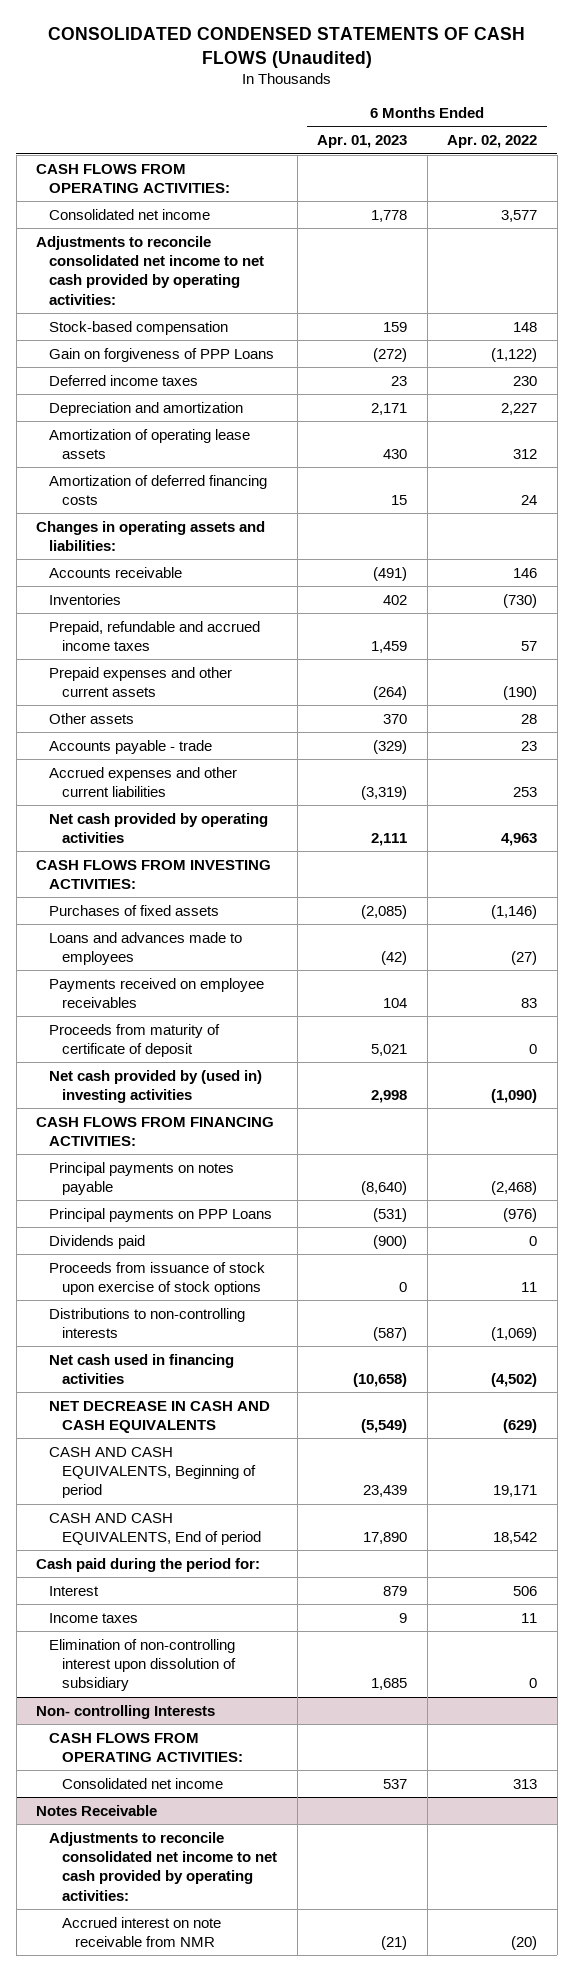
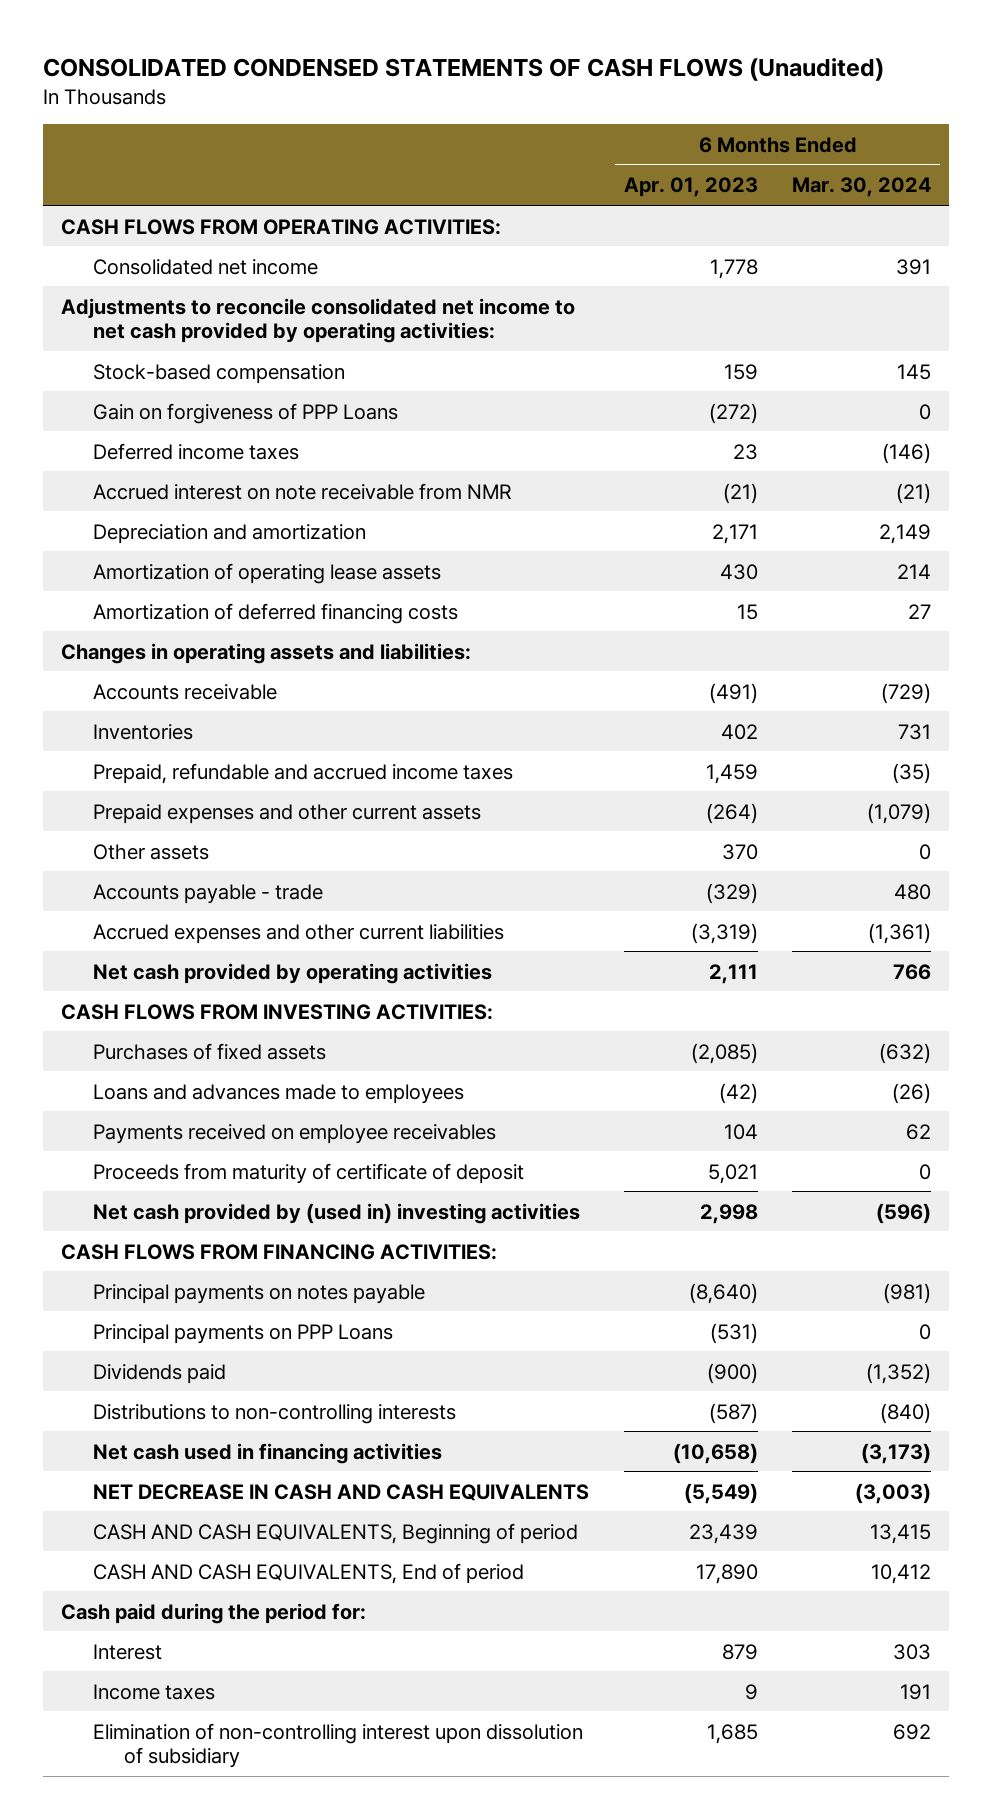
[447,135,538,149] Apr. 02, 2022 -> none
none -> [792,177,932,198] Mar. 30, 2024
none -> [92,482,512,500] Accrued interest on note receivable from NMR
[49,1261,266,1296] Proceeds from issuance of stock upon exercise of stock options -> none
[36,1704,216,1719] Non- controlling Interests -> none
[49,1732,244,1763] CASH FLOWS FROM OPERATING ACTIVITIES: -> none
[62,1777,224,1789] Consolidated net income -> none
[36,1804,158,1816] Notes Receivable -> none
[49,1831,278,1901] Adjustments to reconcile consolidated net income to net cash provided by operating activities: -> none
[62,1916,222,1948] Accrued interest on note receivable from NMR -> none

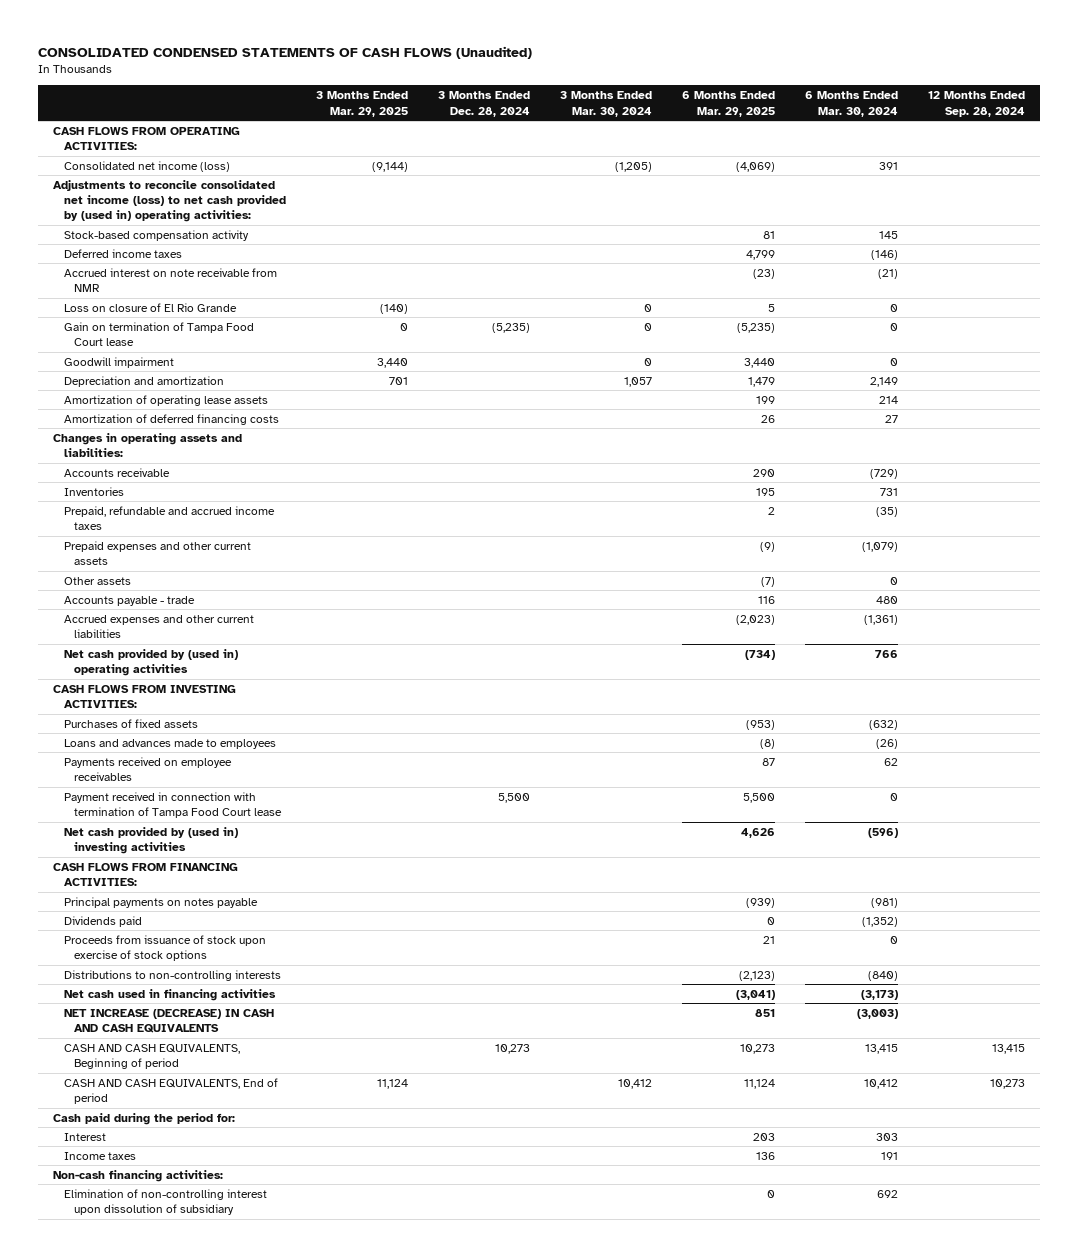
[623,177,758,198] Apr. 01, 2023 -> none
none -> [315,91,408,117] 3 Months Ended Mar. 29, 2025
none -> [437,91,530,117] 3 Months Ended Dec. 28, 2024
none -> [559,91,652,117] 3 Months Ended Mar. 30, 2024
none -> [681,91,775,117] 6 Months Ended Mar. 29, 2025
none -> [927,91,1025,117] 12 Months Ended Sep. 28, 2024
[92,402,398,424] Gain on forgiveness of PPP Loans -> none
[92,258,318,275] Consolidated net income -> [63,160,230,172] Consolidated net income (loss)
[60,297,575,343] Adjustments to reconcile consolidated net income to net cash provided by operating activities: -> [53,179,286,223] Adjustments to reconcile consolidated net income (loss) to net cash provided by (used in) operating activities:
[92,363,345,384] Stock-based compensation -> [63,229,249,241] Stock-based compensation activity
none -> [63,302,237,312] Loss on closure of El Rio Grande
none -> [63,321,254,347] Gain on termination of Tampa Food Court lease
none -> [63,356,174,368] Goodwill impairment
[92,962,492,984] Net cash provided by operating activities -> [63,648,238,677] Net cash provided by (used in) operating activities
[92,1162,524,1184] Proceeds from maturity of certificate of deposit -> none
none -> [63,791,283,819] Payment received in connection with termination of Tampa Food Court lease
[92,1323,393,1344] Principal payments on PPP Loans -> none
none -> [63,934,266,962] Proceeds from issuance of stock upon exercise of stock options
[92,1483,589,1501] NET DECREASE IN CASH AND CASH EQUIVALENTS -> [63,1008,274,1034] NET INCREASE (DECREASE) IN CASH AND CASH EQUIVALENTS
none -> [53,1169,224,1182] Non-cash financing activities:

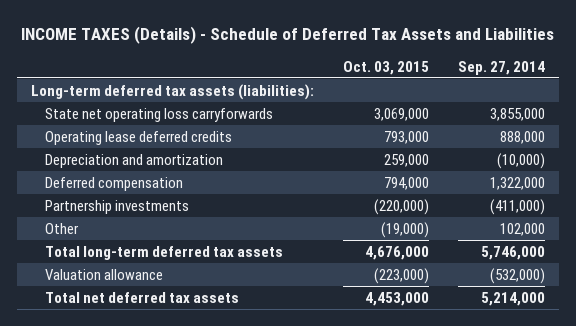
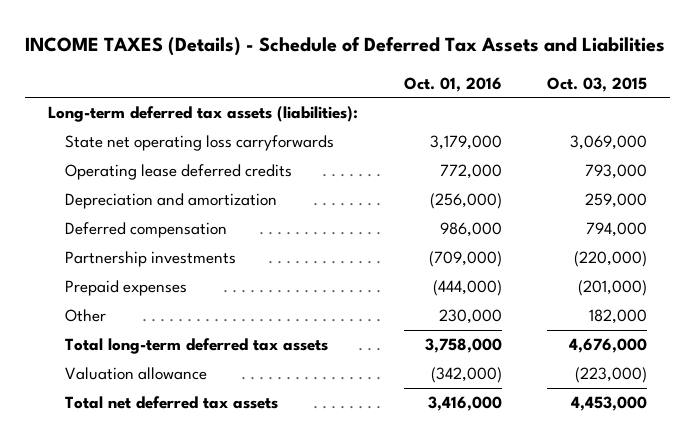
[457,60,545,75] Sep. 27, 2014 -> none
none -> [403,76,502,92] Oct. 01, 2016
none -> [64,279,187,296] Prepaid expenses
[381,221,430,238] (19,000) -> [589,308,648,324] 182,000

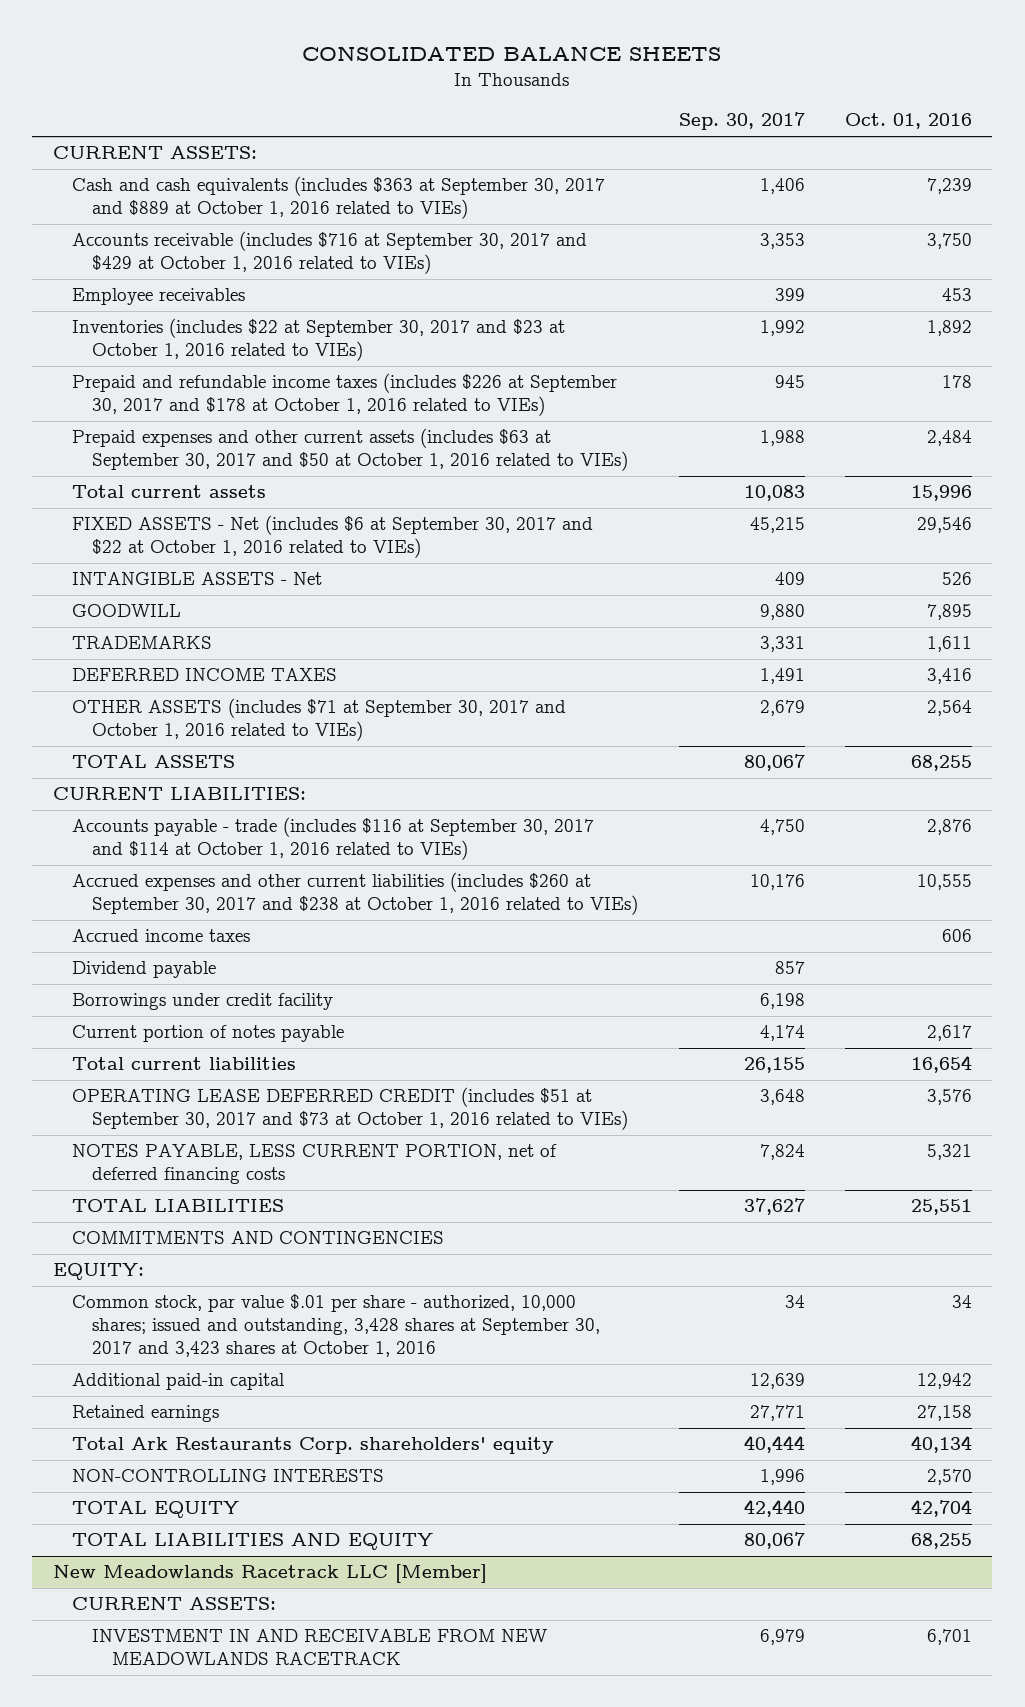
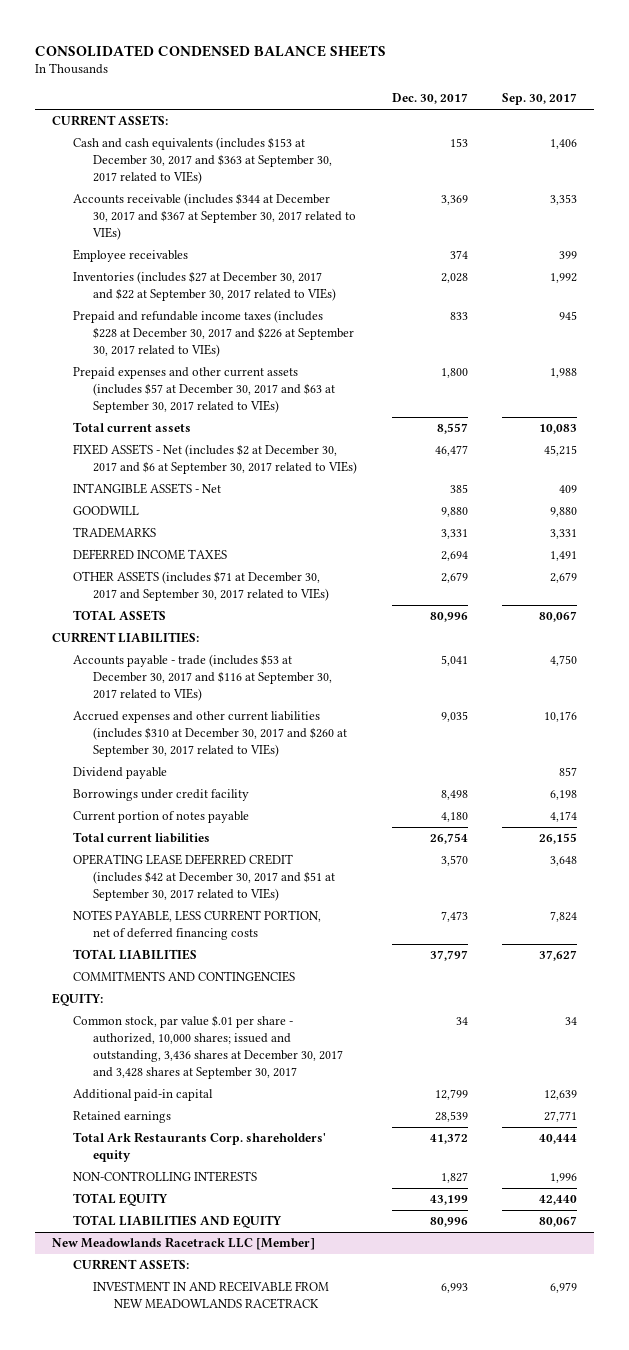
[302,45,722,61] CONSOLIDATED BALANCE SHEETS -> [35,44,387,57] CONSOLIDATED CONDENSED BALANCE SHEETS
[845,113,973,130] Oct. 01, 2016 -> none
none -> [391,93,468,105] Dec. 30, 2017
[72,176,606,220] Cash and cash equivalents (includes $363 at September 30, 2017 and $889 at October 1, 2016 related to VIEs) -> [72,137,333,185] Cash and cash equivalents (includes $153 at December 30, 2017 and $363 at September 30, 2017 related to VIEs)
[72,231,588,275] Accounts receivable (includes $716 at September 30, 2017 and $429 at October 1, 2016 related to VIEs) -> [72,193,357,241] Accounts receivable (includes $344 at December 30, 2017 and $367 at September 30, 2017 related to VIEs)
[72,318,566,362] Inventories (includes $22 at September 30, 2017 and $23 at October 1, 2016 related to VIEs) -> [72,271,337,302] Inventories (includes $27 at December 30, 2017 and $22 at September 30, 2017 related to VIEs)
[72,373,618,417] Prepaid and refundable income taxes (includes $226 at September 30, 2017 and $178 at October 1, 2016 related to VIEs) -> [72,310,355,358] Prepaid and refundable income taxes (includes $228 at December 30, 2017 and $226 at September 30, 2017 related to VIEs)
[72,428,629,472] Prepaid expenses and other current assets (includes $63 at September 30, 2017 and $50 at October 1, 2016 related to VIEs) -> [72,367,336,414] Prepaid expenses and other current assets (includes $57 at December 30, 2017 and $63 at September 30, 2017 related to VIEs)
[72,515,594,559] FIXED ASSETS - Net (includes $6 at September 30, 2017 and $22 at October 1, 2016 related to VIEs) -> [72,444,358,475] FIXED ASSETS - Net (includes $2 at December 30, 2017 and $6 at September 30, 2017 related to VIEs)
[72,698,567,742] OTHER ASSETS (includes $71 at September 30, 2017 and October 1, 2016 related to VIEs) -> [72,571,330,602] OTHER ASSETS (includes $71 at December 30, 2017 and September 30, 2017 related to VIEs)
[72,929,251,943] Accrued income taxes -> none
[72,817,595,861] Accounts payable - trade (includes $116 at September 30, 2017 and $114 at October 1, 2016 related to VIEs) -> [72,654,333,702] Accounts payable - trade (includes $53 at December 30, 2017 and $116 at September 30, 2017 related to VIEs)
[72,872,639,916] Accrued expenses and other current liabilities (includes $260 at September 30, 2017 and $238 at October 1, 2016 related to VIEs) -> [72,711,348,758] Accrued expenses and other current liabilities (includes $310 at December 30, 2017 and $260 at September 30, 2017 related to VIEs)
[72,1087,629,1131] OPERATING LEASE DEFERRED CREDIT (includes $51 at September 30, 2017 and $73 at October 1, 2016 related to VIEs) -> [72,854,336,902] OPERATING LEASE DEFERRED CREDIT (includes $42 at December 30, 2017 and $51 at September 30, 2017 related to VIEs)
[72,1294,601,1358] Common stock, par value $.01 per share - authorized, 10,000 shares; issued and outstanding, 3,428 shares at September 30, 2017 and 3,423 shares at October 1, 2016 -> [72,1015,344,1079] Common stock, par value $.01 per share - authorized, 10,000 shares; issued and outstanding, 3,436 shares at December 30, 2017 and 3,428 shares at September 30, 2017

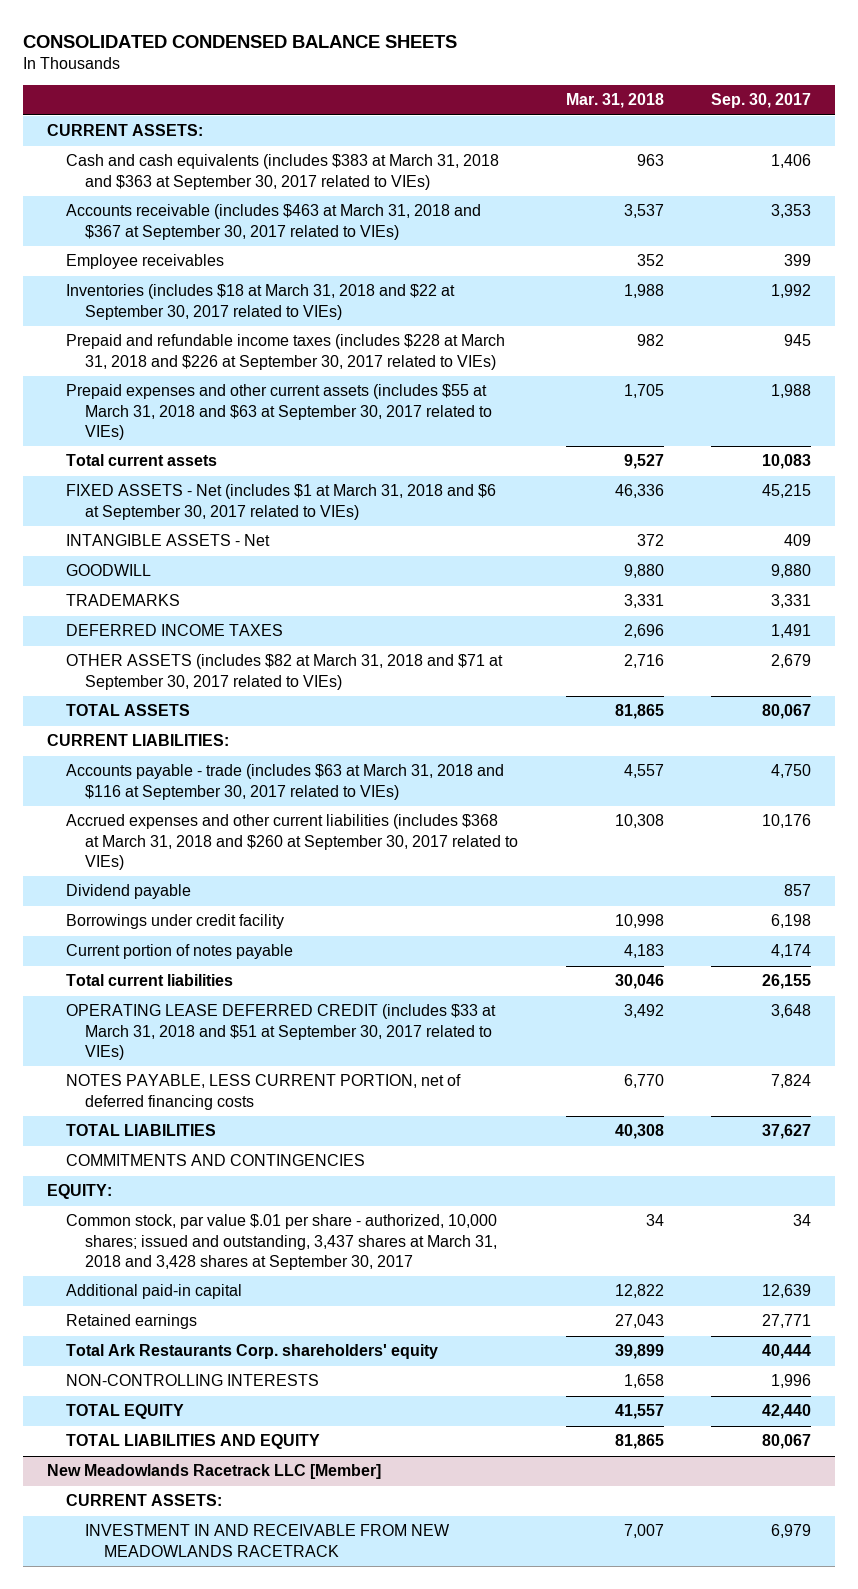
[391,93,468,105] Dec. 30, 2017 -> none
none -> [565,93,664,109] Mar. 31, 2018
[72,137,333,185] Cash and cash equivalents (includes $153 at December 30, 2017 and $363 at September 30, 2017 related to VIEs) -> [65,154,499,190] Cash and cash equivalents (includes $383 at March 31, 2018 and $363 at September 30, 2017 related to VIEs)
[72,193,357,241] Accounts receivable (includes $344 at December 30, 2017 and $367 at September 30, 2017 related to VIEs) -> [65,204,481,240] Accounts receivable (includes $463 at March 31, 2018 and $367 at September 30, 2017 related to VIEs)
[72,271,337,302] Inventories (includes $27 at December 30, 2017 and $22 at September 30, 2017 related to VIEs) -> [65,284,455,320] Inventories (includes $18 at March 31, 2018 and $22 at September 30, 2017 related to VIEs)
[72,310,355,358] Prepaid and refundable income taxes (includes $228 at December 30, 2017 and $226 at September 30, 2017 related to VIEs) -> [65,334,505,370] Prepaid and refundable income taxes (includes $228 at March 31, 2018 and $226 at September 30, 2017 related to VIEs)
[72,367,336,414] Prepaid expenses and other current assets (includes $57 at December 30, 2017 and $63 at September 30, 2017 related to VIEs) -> [65,384,493,440] Prepaid expenses and other current assets (includes $55 at March 31, 2018 and $63 at September 30, 2017 related to VIEs)
[72,444,358,475] FIXED ASSETS - Net (includes $2 at December 30, 2017 and $6 at September 30, 2017 related to VIEs) -> [65,484,496,520] FIXED ASSETS - Net (includes $1 at March 31, 2018 and $6 at September 30, 2017 related to VIEs)
[72,571,330,602] OTHER ASSETS (includes $71 at December 30, 2017 and September 30, 2017 related to VIEs) -> [65,654,503,690] OTHER ASSETS (includes $82 at March 31, 2018 and $71 at September 30, 2017 related to VIEs)
[72,654,333,702] Accounts payable - trade (includes $53 at December 30, 2017 and $116 at September 30, 2017 related to VIEs) -> [65,764,504,800] Accounts payable - trade (includes $63 at March 31, 2018 and $116 at September 30, 2017 related to VIEs)
[72,711,348,758] Accrued expenses and other current liabilities (includes $310 at December 30, 2017 and $260 at September 30, 2017 related to VIEs) -> [65,814,519,870] Accrued expenses and other current liabilities (includes $368 at March 31, 2018 and $260 at September 30, 2017 related to VIEs)
[72,854,336,902] OPERATING LEASE DEFERRED CREDIT (includes $42 at December 30, 2017 and $51 at September 30, 2017 related to VIEs) -> [65,1004,496,1060] OPERATING LEASE DEFERRED CREDIT (includes $33 at March 31, 2018 and $51 at September 30, 2017 related to VIEs)
[72,1015,344,1079] Common stock, par value $.01 per share - authorized, 10,000 shares; issued and outstanding, 3,436 shares at December 30, 2017 and 3,428 shares at September 30, 2017 -> [65,1214,498,1270] Common stock, par value $.01 per share - authorized, 10,000 shares; issued and outstanding, 3,437 shares at March 31, 2018 and 3,428 shares at September 30, 2017

